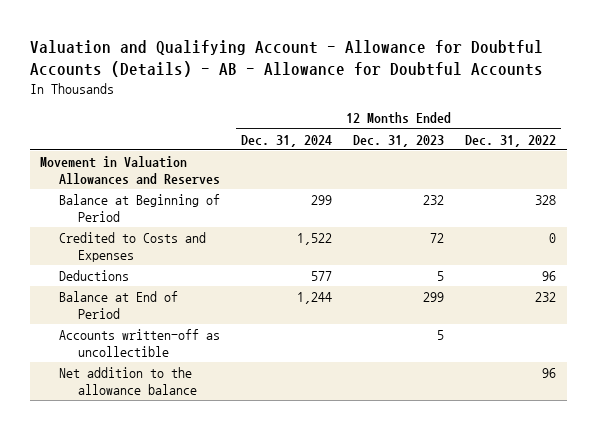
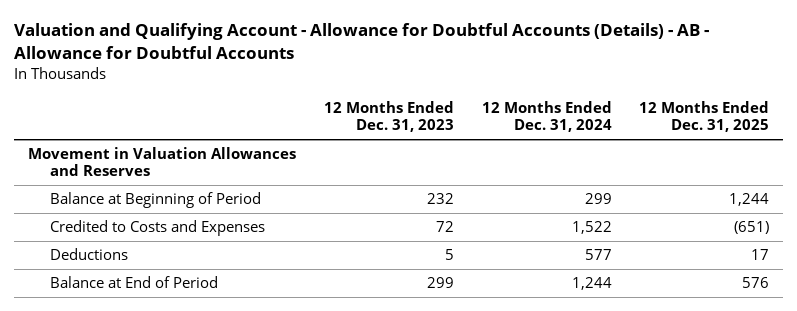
[465,134,557,147] Dec. 31, 2022 -> none
none -> [639,101,770,133] 12 Months Ended Dec. 31, 2025
[59,329,221,357] Accounts written-off as uncollectible -> none
[59,367,198,395] Net addition to the allowance balance -> none

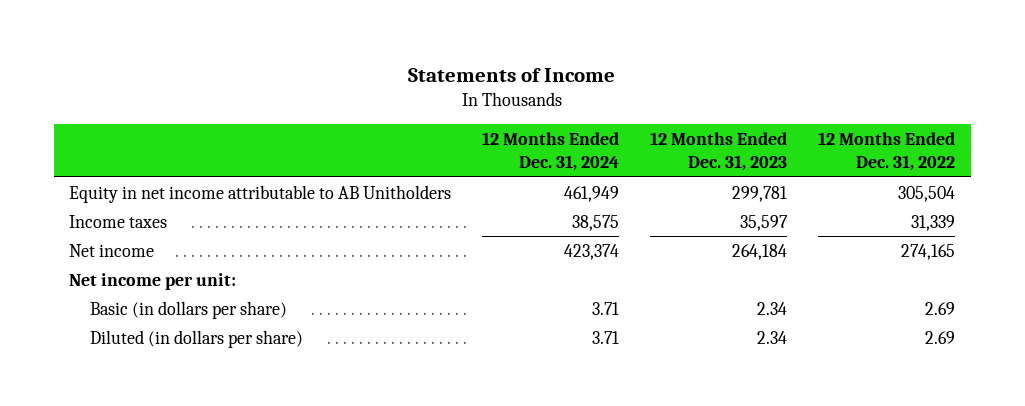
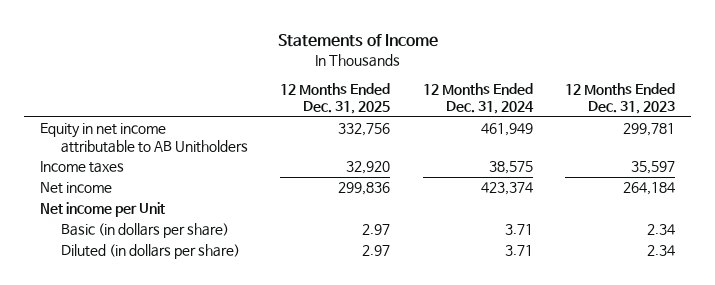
[818,131,956,172] 12 Months Ended Dec. 31, 2022 -> none
none -> [280,82,391,115] 12 Months Ended Dec. 31, 2025
[69,272,237,290] Net income per unit: -> [40,202,166,218] Net income per Unit

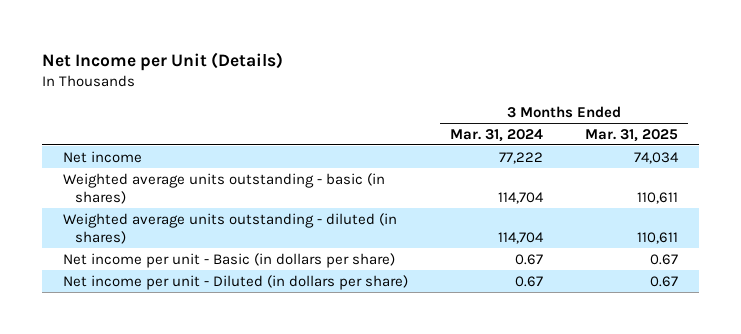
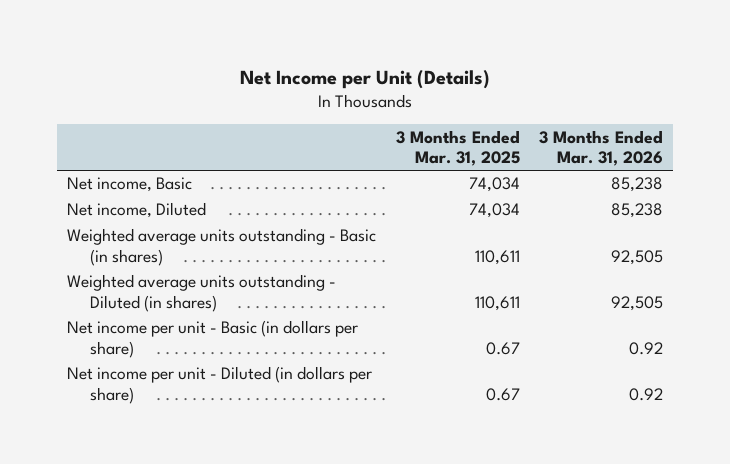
[450,128,544,142] Mar. 31, 2024 -> none
none -> [539,129,664,167] 3 Months Ended Mar. 31, 2026
[63,150,143,163] Net income -> [66,177,192,193] Net income, Basic
none -> [66,202,206,219] Net income, Diluted
[63,172,386,204] Weighted average units outstanding - basic (in shares) -> [66,228,376,266] Weighted average units outstanding - Basic (in shares)
[63,212,398,244] Weighted average units outstanding - diluted (in shares) -> [66,274,336,312] Weighted average units outstanding - Diluted (in shares)

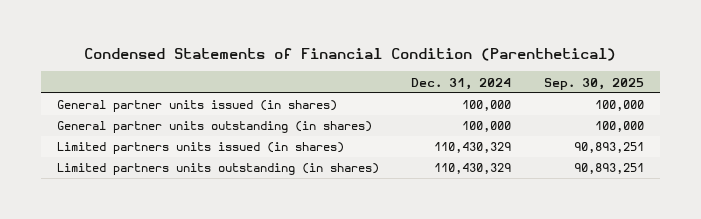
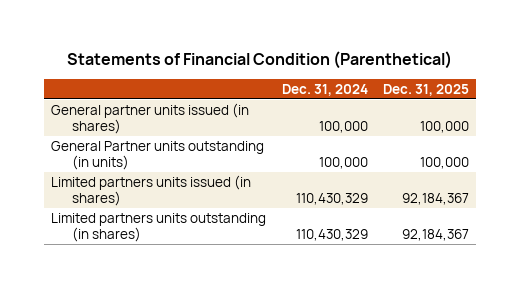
[84,48,617,62] Condensed Statements of Financial Condition (Parenthetical) -> [67,51,453,70] Statements of Financial Condition (Parenthetical)
[544,77,645,90] Sep. 30, 2025 -> none
none -> [382,84,469,97] Dec. 31, 2025
[56,121,372,134] General partner units outstanding (in shares) -> [51,140,265,171] General Partner units outstanding (in units)

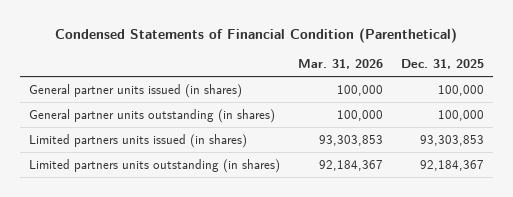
[67,51,453,70] Statements of Financial Condition (Parenthetical) -> [55,27,458,43] Condensed Statements of Financial Condition (Parenthetical)
[281,84,368,97] Dec. 31, 2024 -> none
none -> [297,58,383,69] Mar. 31, 2026
[51,140,265,171] General Partner units outstanding (in units) -> [28,108,275,123] General partner units outstanding (in shares)
[401,193,469,206] 92,184,367 -> [419,134,484,146] 93,303,853

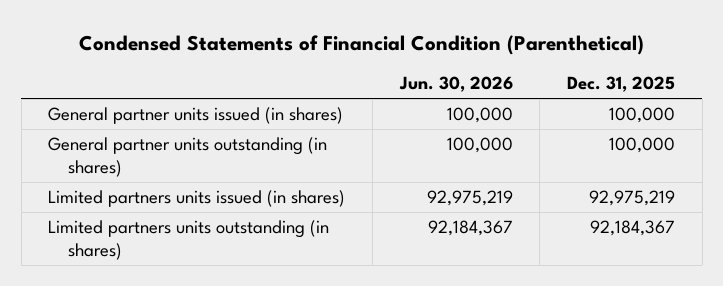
[297,58,383,69] Mar. 31, 2026 -> none
none -> [398,76,513,93] Jun. 30, 2026
[419,134,484,146] 93,303,853 -> [588,190,675,207] 92,975,219

